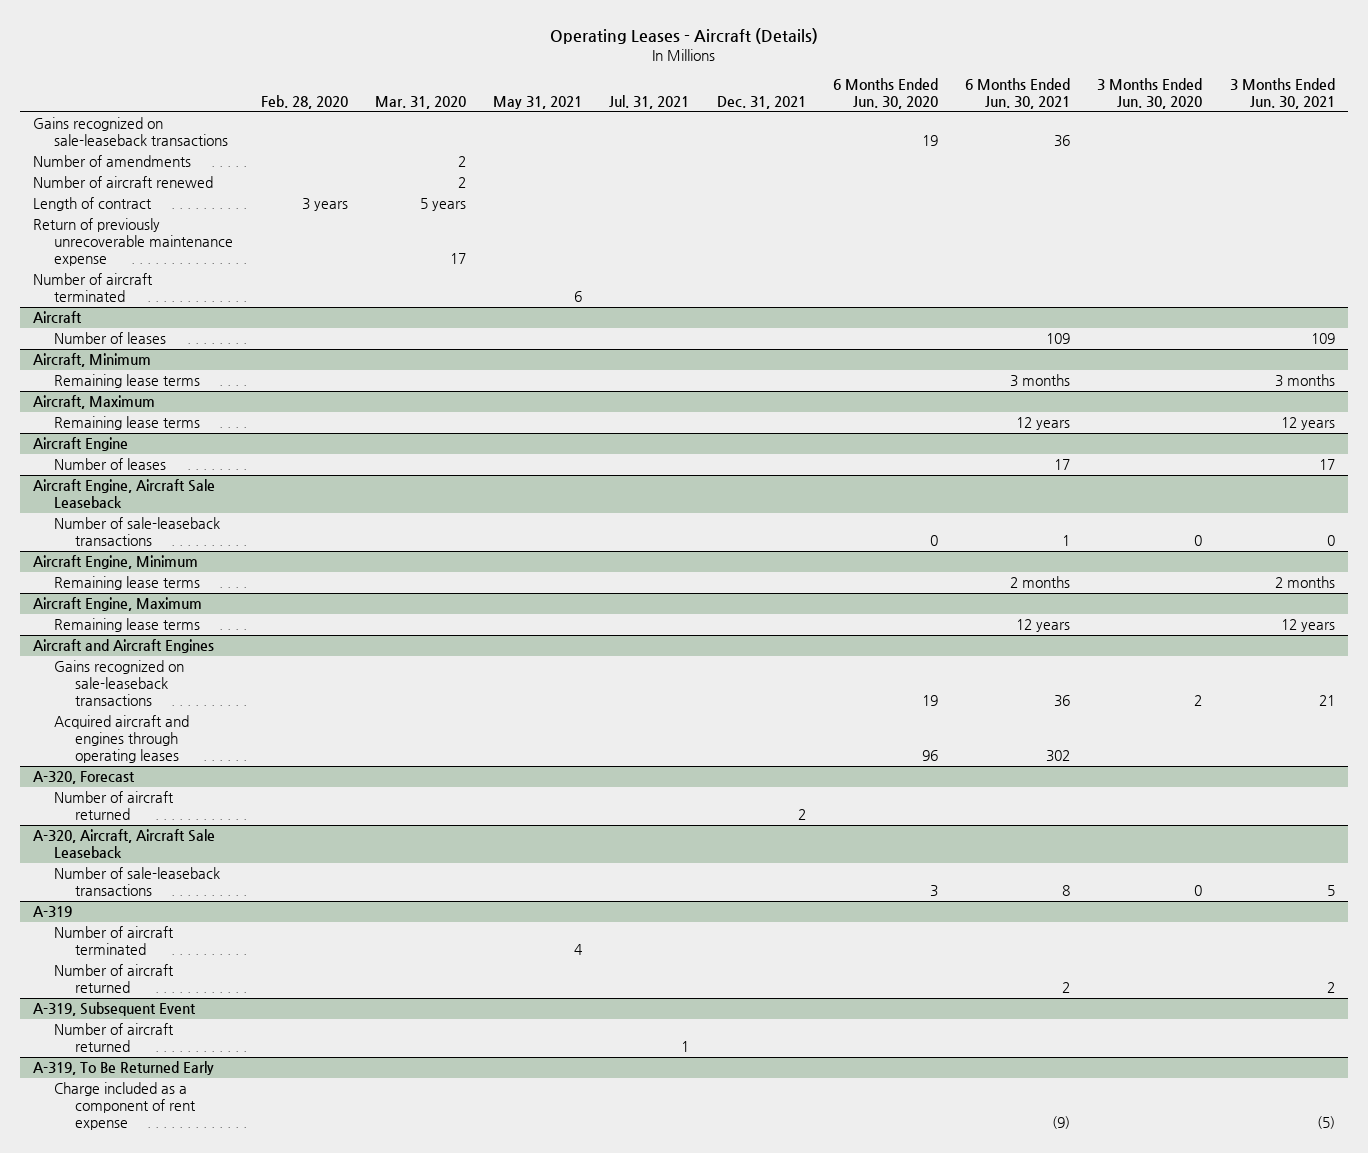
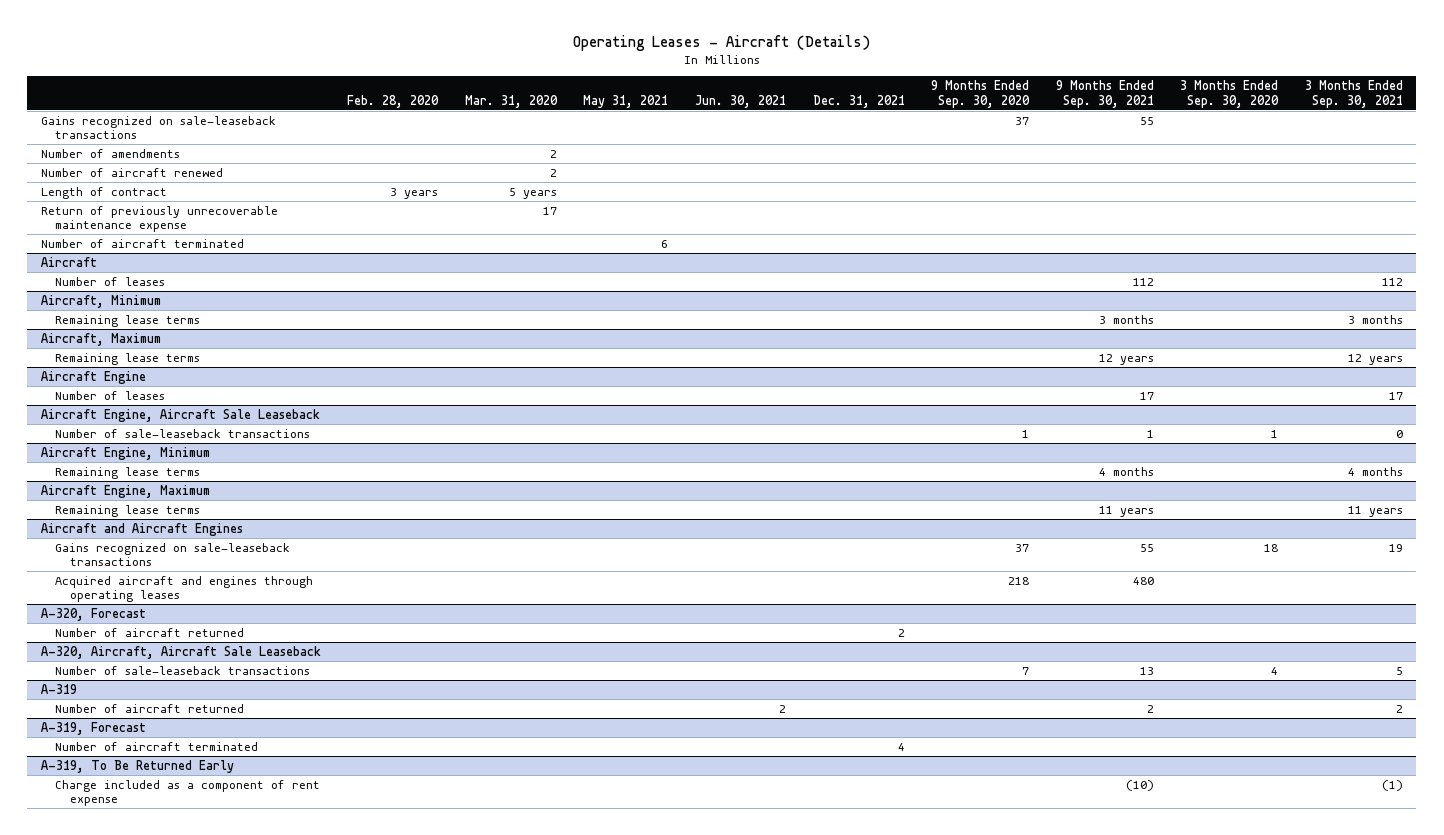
[609,95,690,110] Jul. 31, 2021 -> none
[832,78,938,110] 6 Months Ended Jun. 30, 2020 -> none
[965,78,1071,110] 6 Months Ended Jun. 30, 2021 -> none
[1097,78,1203,110] 3 Months Ended Jun. 30, 2020 -> none
[1229,78,1335,110] 3 Months Ended Jun. 30, 2021 -> none
none -> [694,94,786,108] Jun. 30, 2021
none -> [931,79,1031,108] 9 Months Ended Sep. 30, 2020
none -> [1055,79,1154,108] 9 Months Ended Sep. 30, 2021
none -> [1180,79,1280,108] 3 Months Ended Sep. 30, 2020
none -> [1304,79,1403,108] 3 Months Ended Sep. 30, 2021
[54,926,175,956] Number of aircraft terminated -> none
[33,1002,197,1017] A-319, Subsequent Event -> none
[54,1023,175,1053] Number of aircraft returned -> none
none -> [40,721,146,735] A-319, Forecast
none -> [55,741,259,751] Number of aircraft terminated

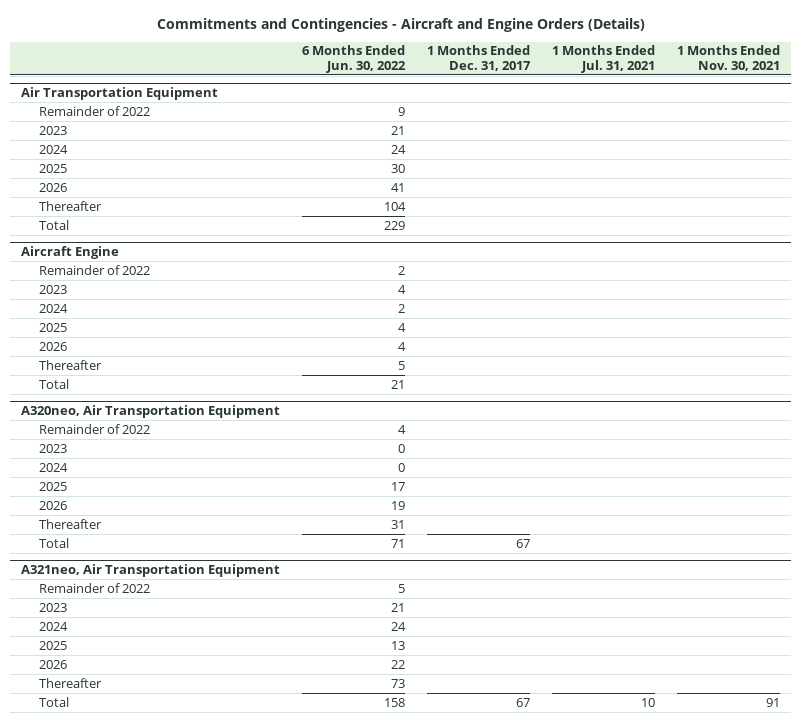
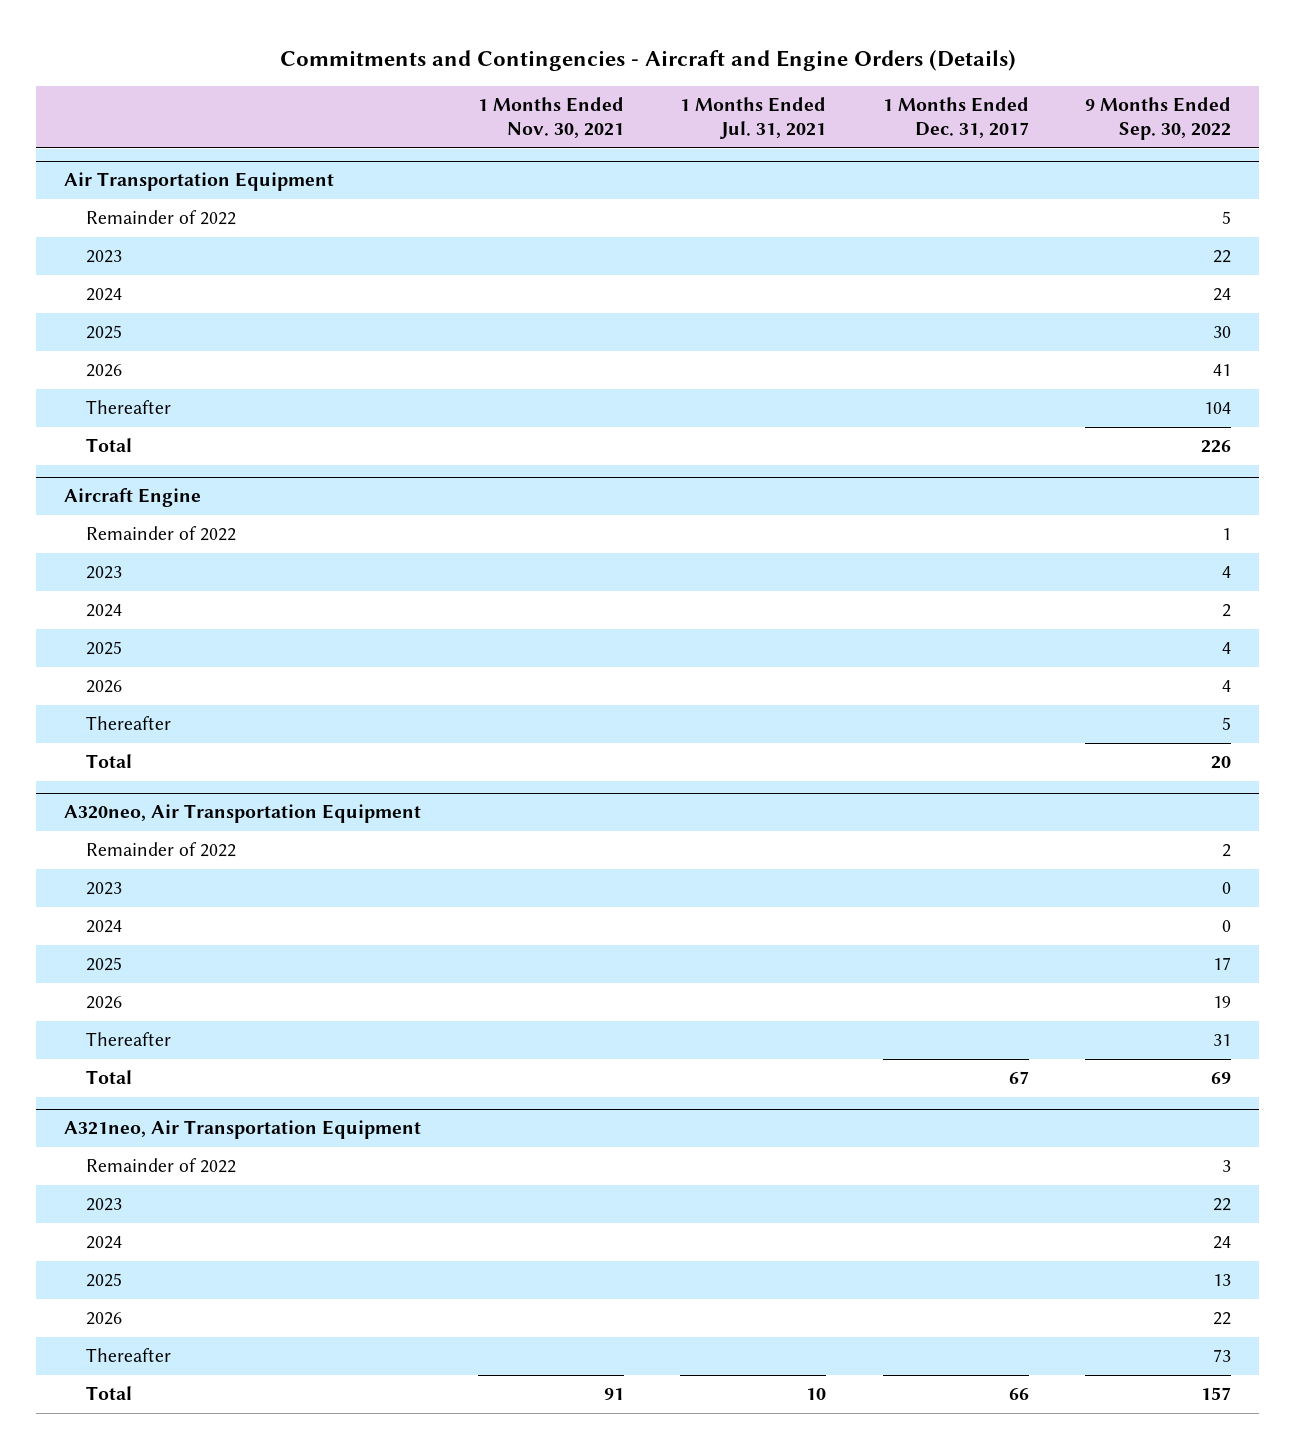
[302,45,407,73] 6 Months Ended Jun. 30, 2022 -> none
none -> [1085,96,1232,141] 9 Months Ended Sep. 30, 2022
[516,697,531,707] 67 -> [1008,1388,1029,1401] 66

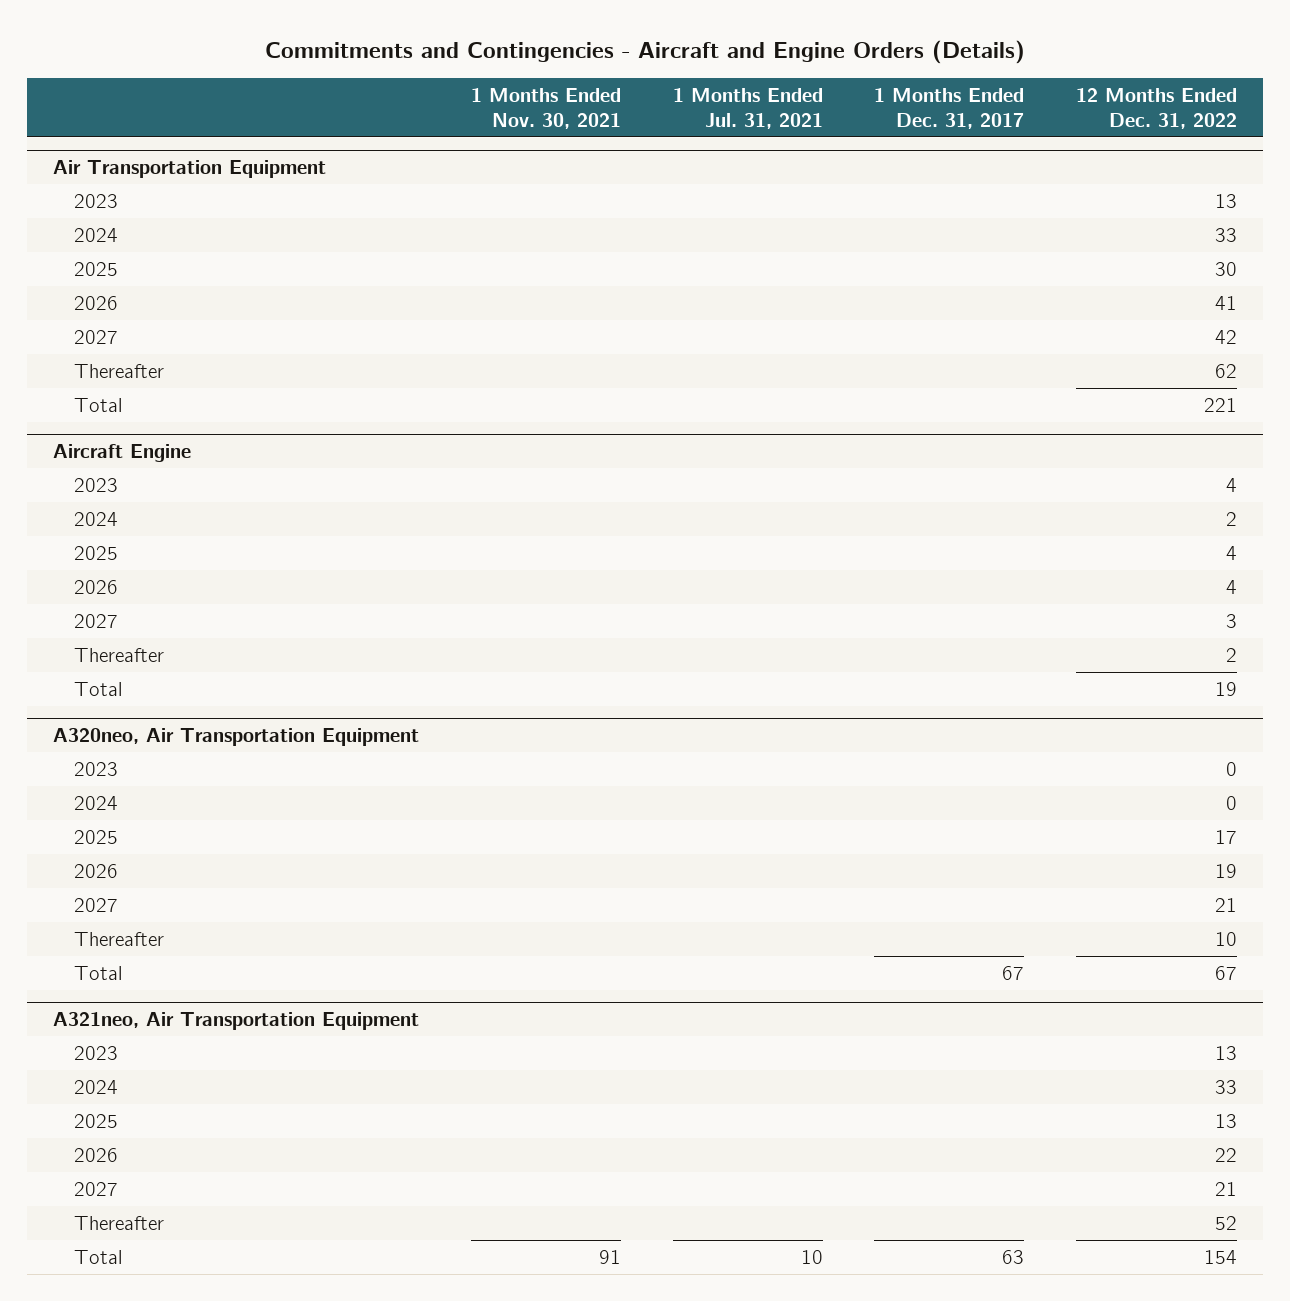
[1085,96,1232,141] 9 Months Ended Sep. 30, 2022 -> none
none -> [1075,88,1237,129] 12 Months Ended Dec. 31, 2022
[85,210,236,226] Remainder of 2022 -> none
none -> [74,329,119,344] 2027
[85,526,236,542] Remainder of 2022 -> none
none -> [74,613,119,628] 2027
[85,842,236,858] Remainder of 2022 -> none
none -> [74,897,119,912] 2027
[85,1158,236,1174] Remainder of 2022 -> none
none -> [74,1181,119,1196] 2027
[1008,1388,1029,1401] 66 -> [1002,1249,1025,1264] 63

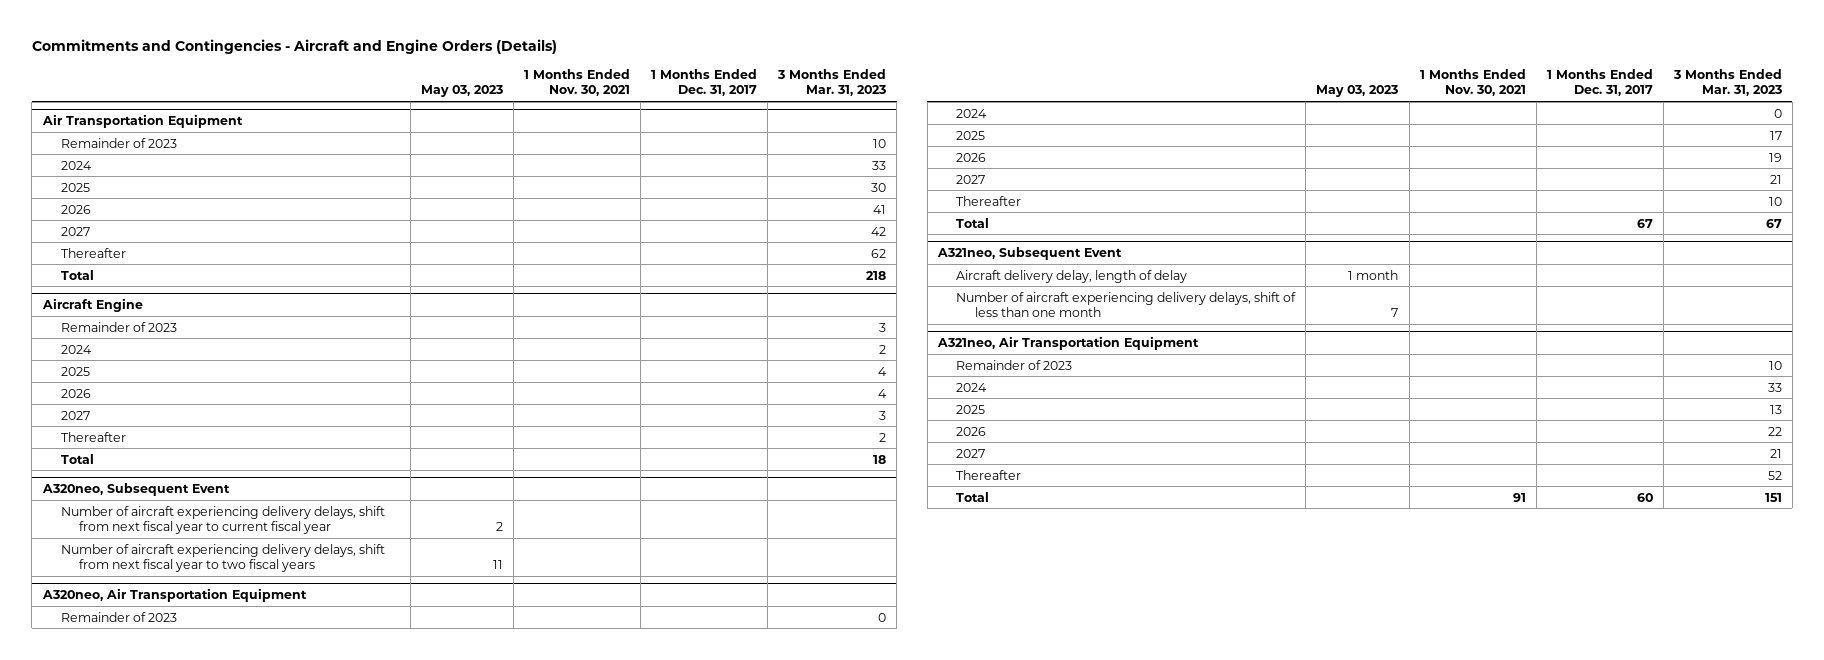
[672,88,823,129] 1 Months Ended Jul. 31, 2021 -> none
[1075,88,1237,129] 12 Months Ended Dec. 31, 2022 -> none
none -> [421,85,504,98] May 03, 2023
none -> [777,68,887,97] 3 Months Ended Mar. 31, 2023
[74,193,119,208] 2023 -> none
none -> [60,137,177,148] Remainder of 2023
[74,477,119,492] 2023 -> none
none -> [60,321,177,332] Remainder of 2023
none -> [41,483,230,497] A320neo, Subsequent Event
none -> [60,505,385,534] Number of aircraft experiencing delivery delays, shift from next fiscal year to current fiscal year
none -> [60,543,385,572] Number of aircraft experiencing delivery delays, shift from next fiscal year to two fiscal years
[74,761,119,776] 2023 -> none
none -> [60,611,177,622] Remainder of 2023
none -> [936,247,1122,261] A321neo, Subsequent Event
none -> [956,269,1188,283] Aircraft delivery delay, length of delay
none -> [956,291,1297,317] Number of aircraft experiencing delivery delays, shift of less than one month
[74,1045,119,1060] 2023 -> none
none -> [956,359,1073,370] Remainder of 2023
[1002,1249,1025,1264] 63 -> [1636,492,1653,502] 60

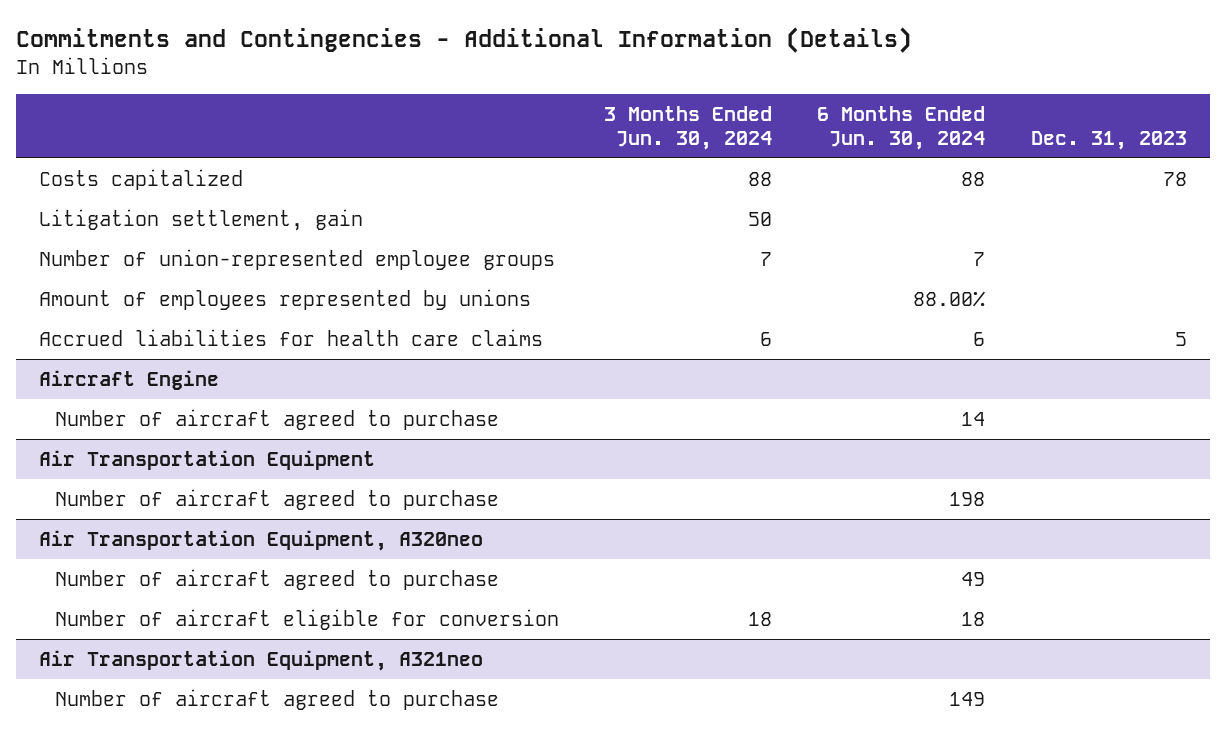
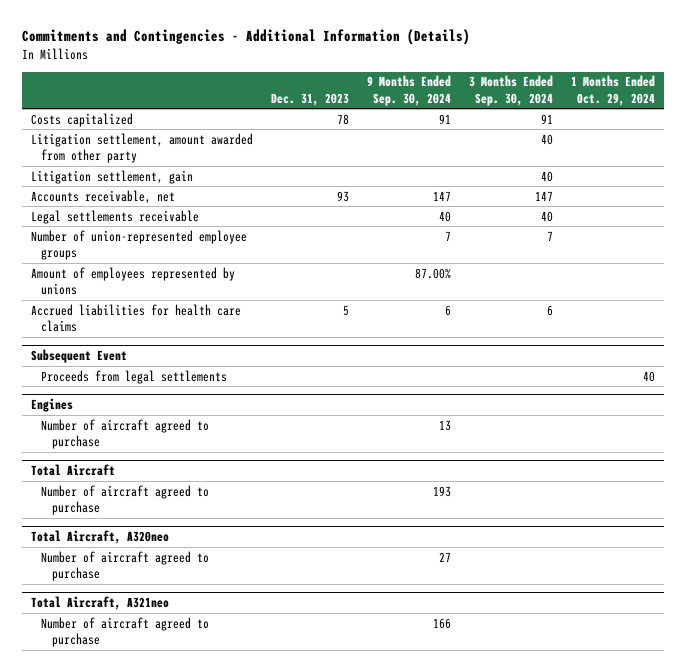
[604,105,773,151] 3 Months Ended Jun. 30, 2024 -> none
[817,105,986,151] 6 Months Ended Jun. 30, 2024 -> none
none -> [366,75,451,106] 9 Months Ended Sep. 30, 2024
none -> [468,75,553,106] 3 Months Ended Sep. 30, 2024
none -> [571,75,656,106] 1 Months Ended Oct. 29, 2024
none -> [30,132,253,164] Litigation settlement, amount awarded from other party
none -> [30,189,175,204] Accounts receivable, net
none -> [30,209,199,224] Legal settlements receivable
none -> [30,348,127,363] Subsequent Event
none -> [41,369,228,384] Proceeds from legal settlements
[38,369,219,390] Aircraft Engine -> [30,397,73,412] Engines
[38,449,375,470] Air Transportation Equipment -> [30,463,115,476] Total Aircraft
[38,529,483,551] Air Transportation Equipment, A320neo -> none
[54,568,499,590] Number of aircraft agreed to purchase -> none
[54,608,559,630] Number of aircraft eligible for conversion -> none
[38,649,483,671] Air Transportation Equipment, A321neo -> none
[54,688,499,710] Number of aircraft agreed to purchase -> none
none -> [30,529,169,544] Total Aircraft, A320neo
none -> [41,550,210,582] Number of aircraft agreed to purchase
none -> [30,595,169,610] Total Aircraft, A321neo
none -> [41,616,210,648] Number of aircraft agreed to purchase

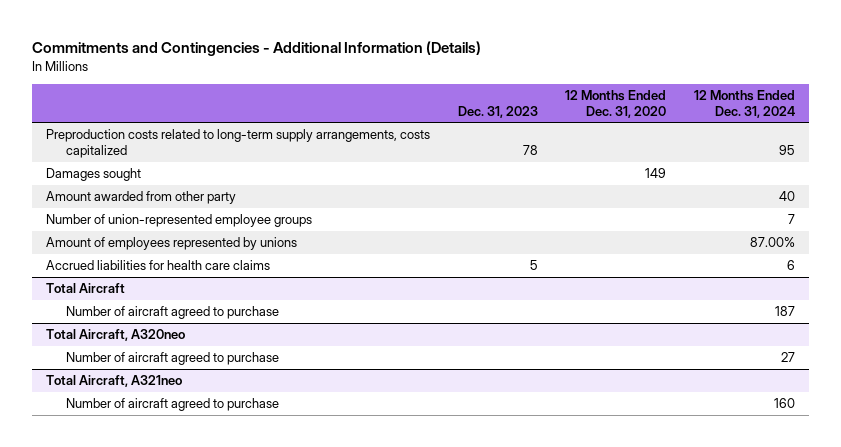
[366,75,451,106] 9 Months Ended Sep. 30, 2024 -> none
[468,75,553,106] 3 Months Ended Sep. 30, 2024 -> none
[571,75,656,106] 1 Months Ended Oct. 29, 2024 -> none
none -> [565,90,667,118] 12 Months Ended Dec. 31, 2020
none -> [694,90,796,118] 12 Months Ended Dec. 31, 2024
[30,169,193,184] Litigation settlement, gain -> none
[30,189,175,204] Accounts receivable, net -> none
[30,209,199,224] Legal settlements receivable -> none
[30,112,133,127] Costs capitalized -> [46,129,431,158] Preproduction costs related to long-term supply arrangements, costs capitalized
none -> [46,168,142,182] Damages sought
[30,132,253,164] Litigation settlement, amount awarded from other party -> [46,191,237,205] Amount awarded from other party
[30,348,127,363] Subsequent Event -> none
[41,369,228,384] Proceeds from legal settlements -> none
[30,397,73,412] Engines -> none
[41,418,210,450] Number of aircraft agreed to purchase -> none

